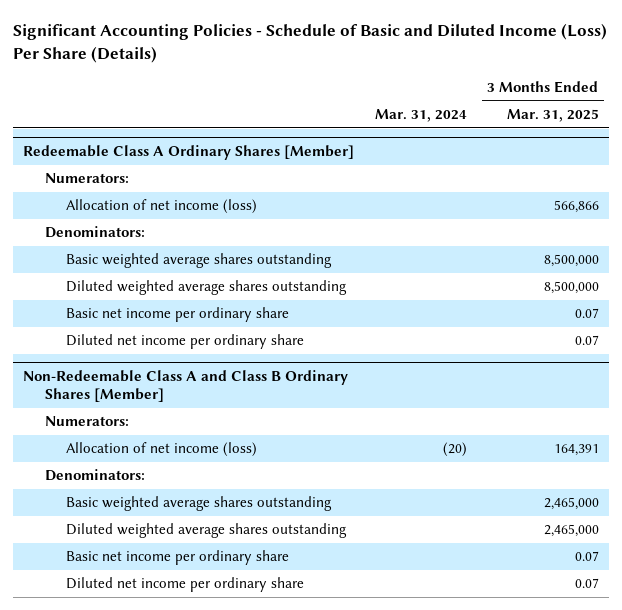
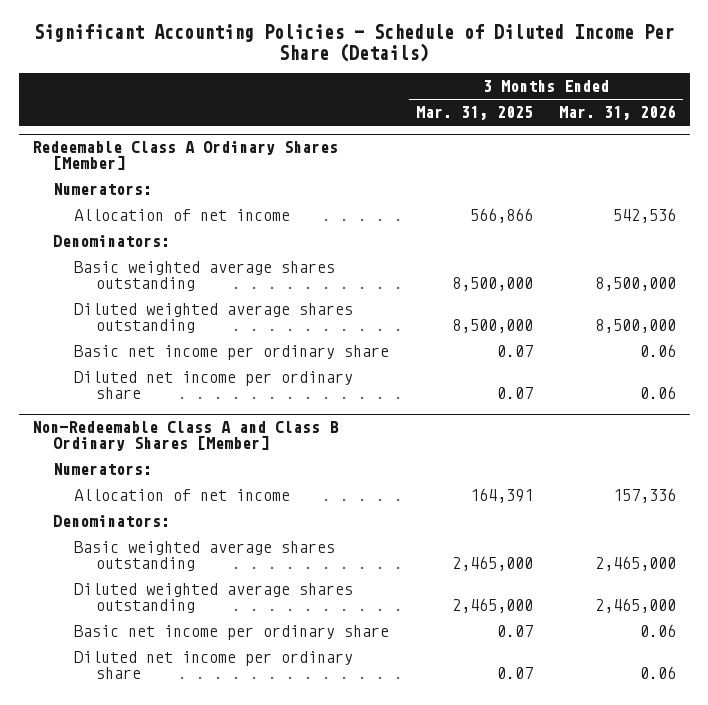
[12,22,607,63] Significant Accounting Policies - Schedule of Basic and Diluted Income (Loss) Per Share (Details) -> [34,24,675,63] Significant Accounting Policies - Schedule of Diluted Income Per Share (Details)
[374,109,467,123] Mar. 31, 2024 -> none
none -> [559,105,677,121] Mar. 31, 2026
[66,199,258,215] Allocation of net income (loss) -> [74,209,291,222] Allocation of net income
[66,442,258,458] Allocation of net income (loss) -> [74,489,291,502] Allocation of net income

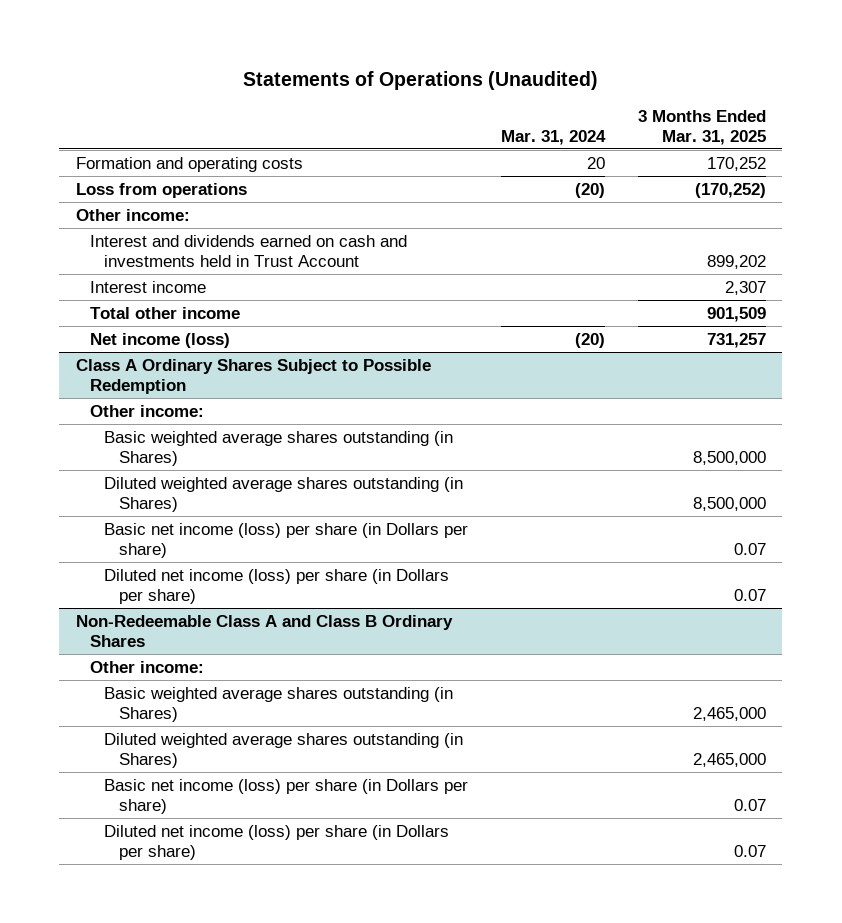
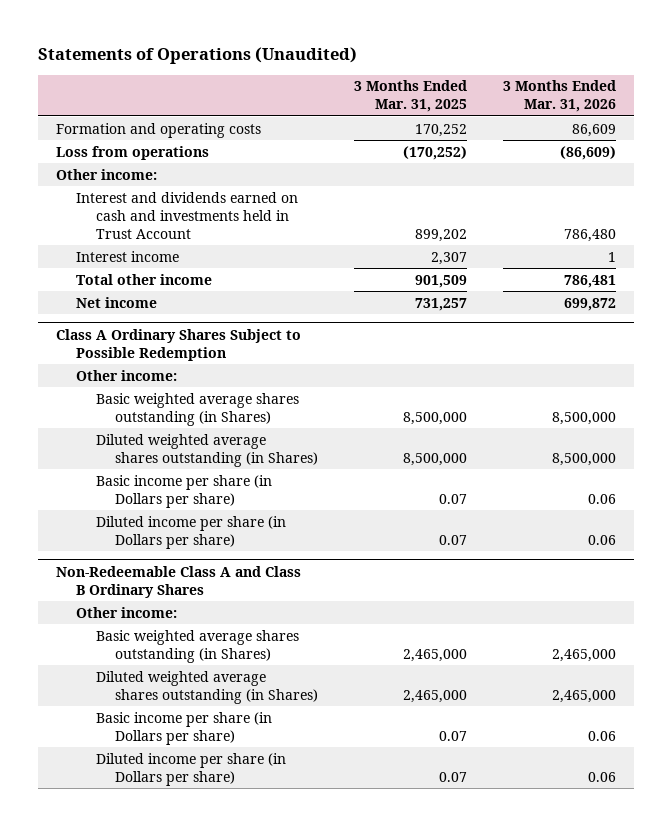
[501,129,607,145] Mar. 31, 2024 -> none
none -> [502,80,616,113] 3 Months Ended Mar. 31, 2026
[90,332,231,348] Net income (loss) -> [75,296,157,308] Net income
[104,522,469,558] Basic net income (loss) per share (in Dollars per share) -> [95,474,272,508] Basic income per share (in Dollars per share)
[104,568,450,604] Diluted net income (loss) per share (in Dollars per share) -> [95,515,286,549] Diluted income per share (in Dollars per share)
[104,778,469,814] Basic net income (loss) per share (in Dollars per share) -> [95,711,272,745] Basic income per share (in Dollars per share)
[104,824,450,860] Diluted net income (loss) per share (in Dollars per share) -> [95,752,286,786] Diluted income per share (in Dollars per share)

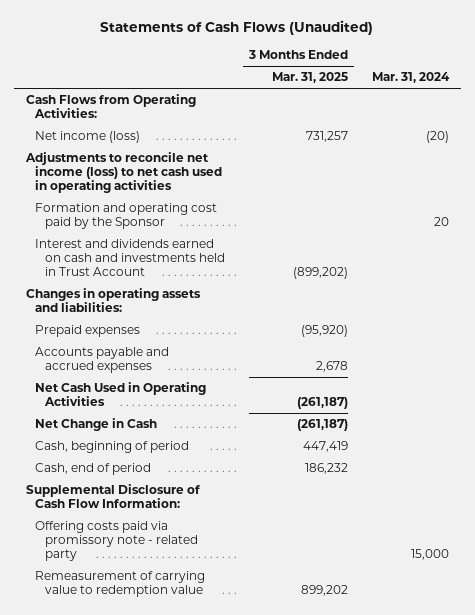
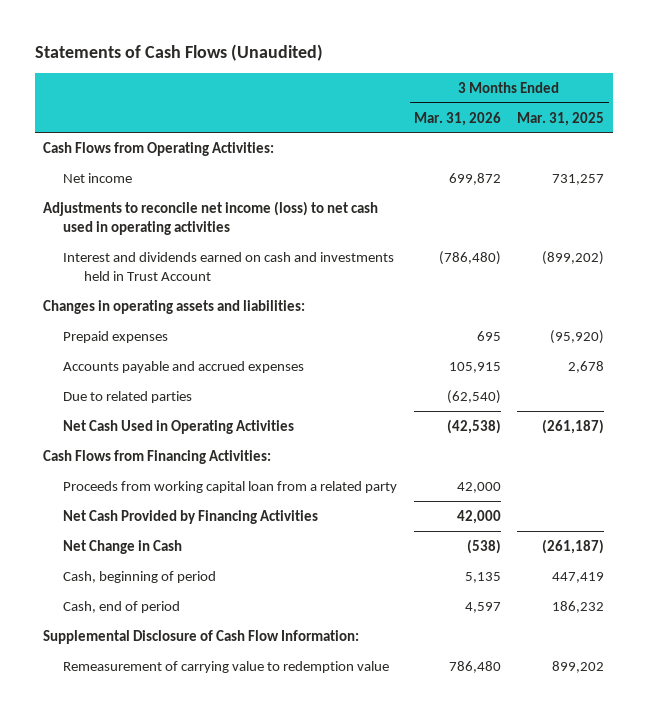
[372,72,451,84] Mar. 31, 2024 -> none
none -> [413,111,501,126] Mar. 31, 2026
[35,131,141,144] Net income (loss) -> [63,172,133,183] Net income
[35,203,218,230] Formation and operating cost paid by the Sponsor -> none
none -> [63,390,193,403] Due to related parties
none -> [42,449,271,464] Cash Flows from Financing Activities:
none -> [63,480,398,493] Proceeds from working capital loan from a related party
none -> [63,509,319,524] Net Cash Provided by Financing Activities
[35,521,198,562] Offering costs paid via promissory note - related party -> none

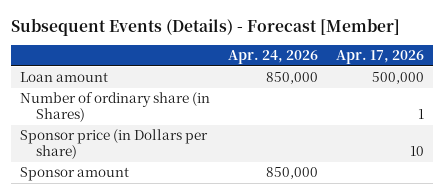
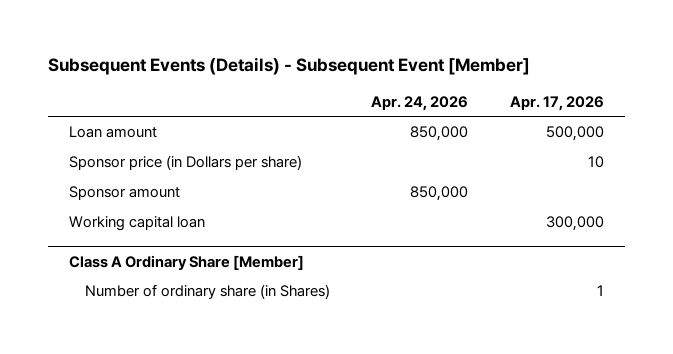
[10,17,400,36] Subsequent Events (Details) - Forecast [Member] -> [47,57,530,76] Subsequent Events (Details) - Subsequent Event [Member]
[19,92,210,123] Number of ordinary share (in Shares) -> none
none -> [68,216,205,232] Working capital loan
none -> [68,254,304,270] Class A Ordinary Share [Member]
none -> [84,284,330,300] Number of ordinary share (in Shares)

